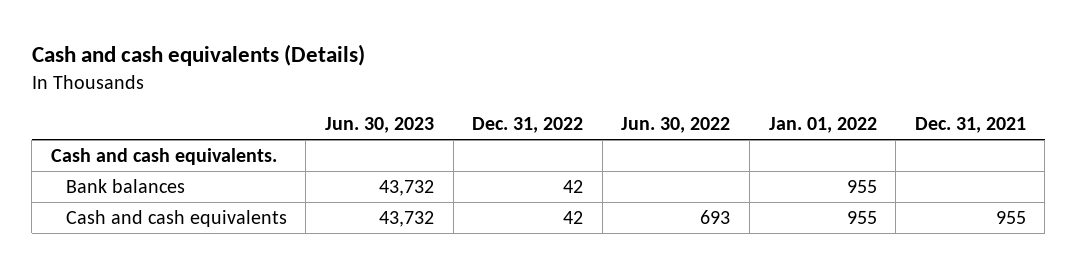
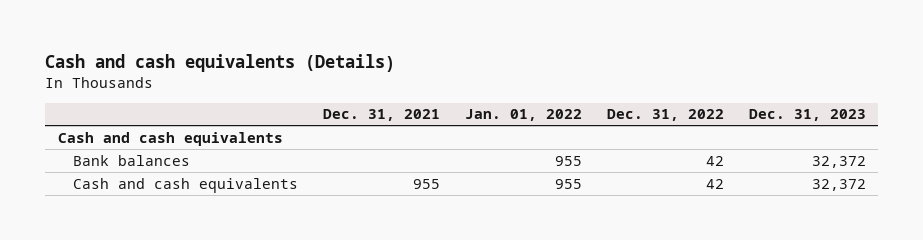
[325,117,435,134] Jun. 30, 2023 -> none
[621,117,731,134] Jun. 30, 2022 -> none
none -> [748,109,866,122] Dec. 31, 2023
[50,147,277,165] Cash and cash equivalents. -> [57,131,283,146] Cash and cash equivalents

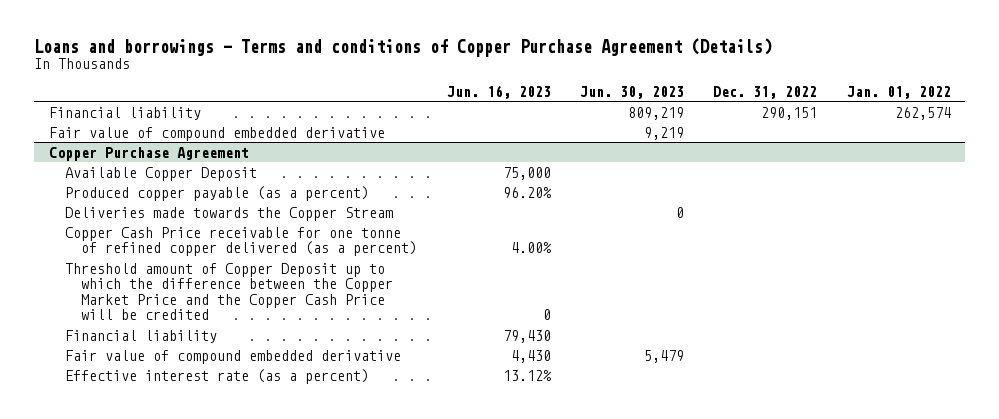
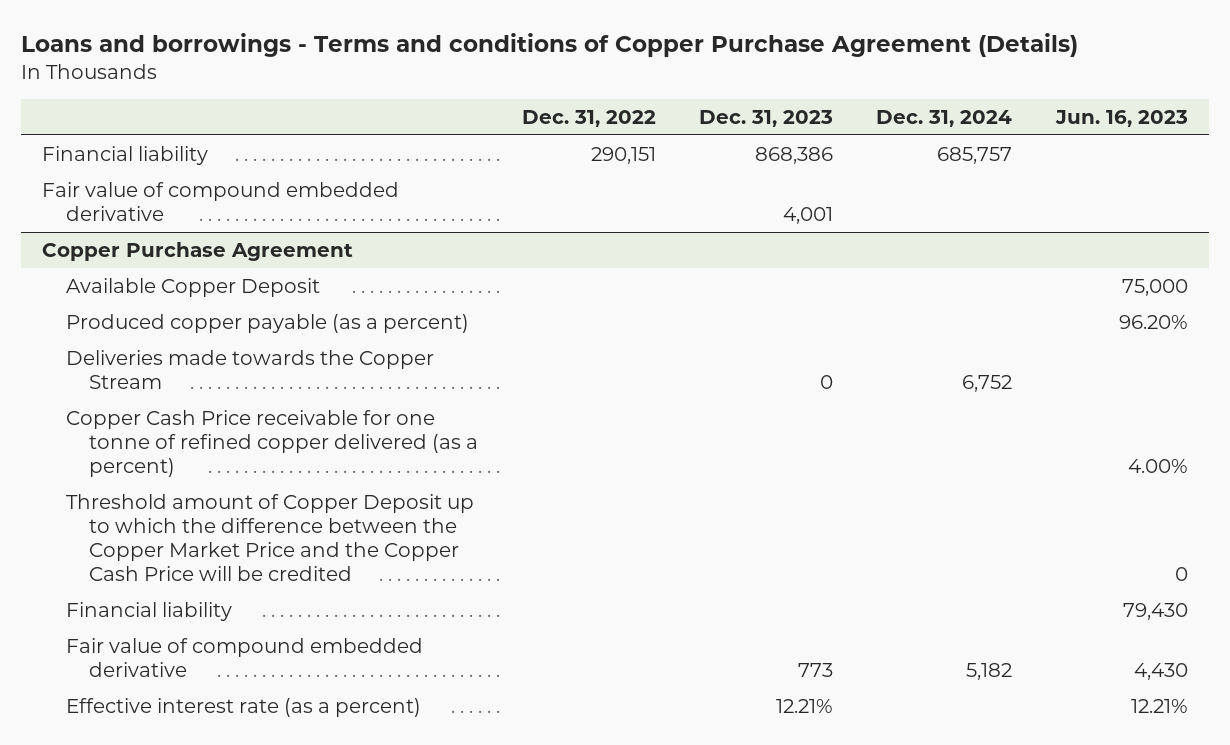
[579,85,684,99] Jun. 30, 2023 -> none
[846,85,951,99] Jan. 01, 2022 -> none
none -> [699,109,834,127] Dec. 31, 2023
none -> [876,109,1013,127] Dec. 31, 2024
[502,369,552,381] 13.12% -> [1130,698,1188,713] 12.21%

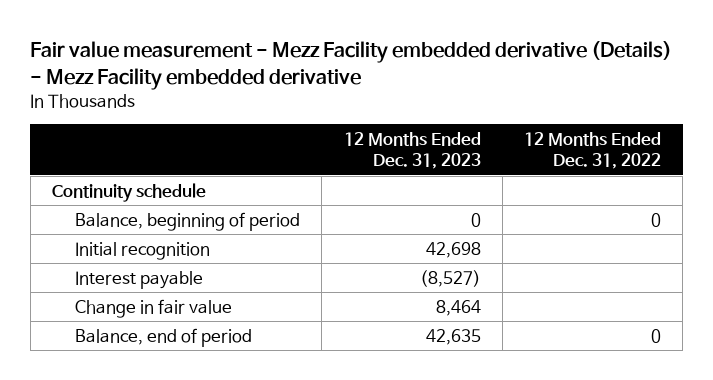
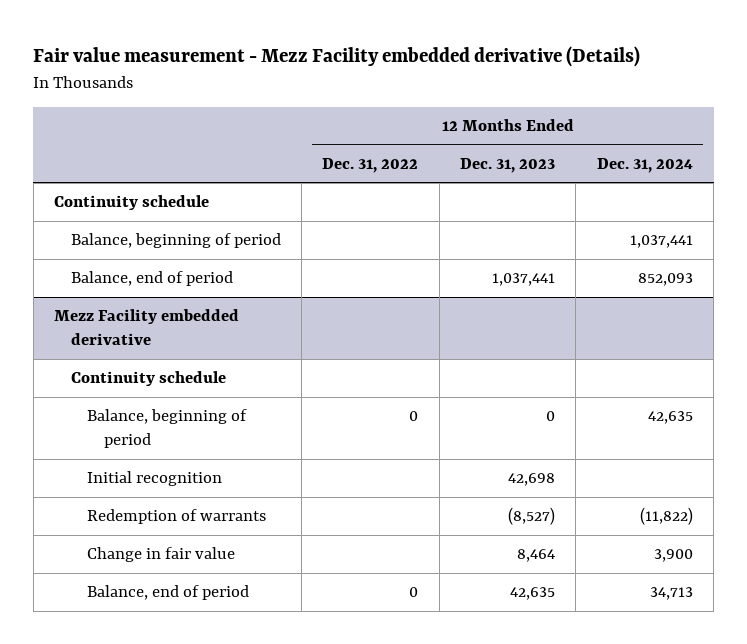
[30,40,673,90] Fair value measurement - Mezz Facility embedded derivative (Details) - Mezz Facility embedded derivative -> [33,46,641,68] Fair value measurement - Mezz Facility embedded derivative (Details)
none -> [596,157,693,173] Dec. 31, 2024
none -> [70,233,281,249] Balance, beginning of period
none -> [70,271,233,287] Balance, end of period
none -> [53,309,239,346] Mezz Facility embedded derivative
none -> [70,371,226,387] Continuity schedule
[75,270,204,289] Interest payable -> [87,509,267,525] Redemption of warrants

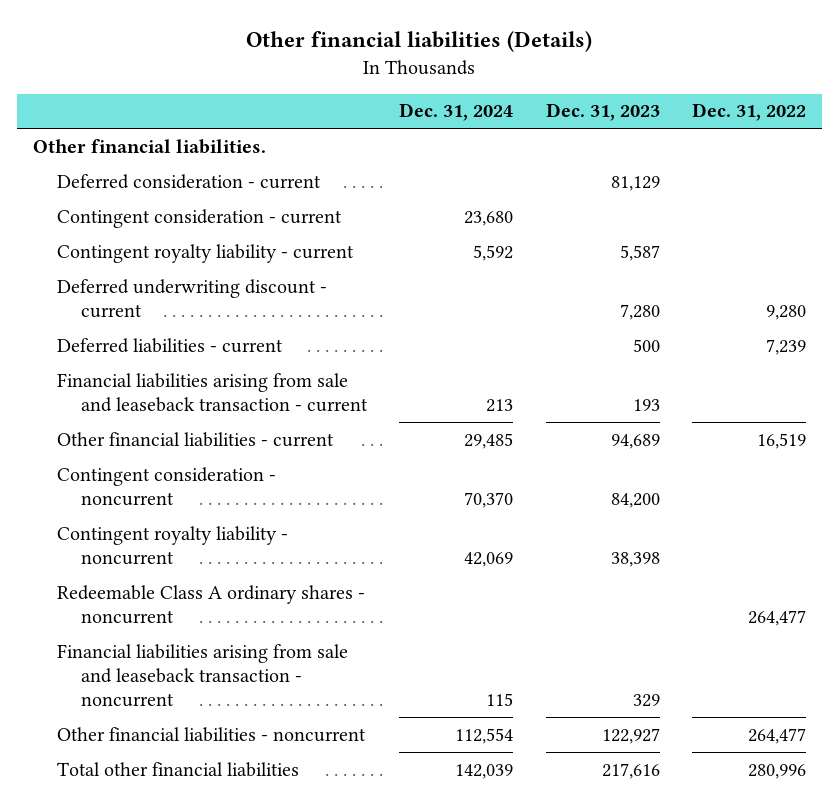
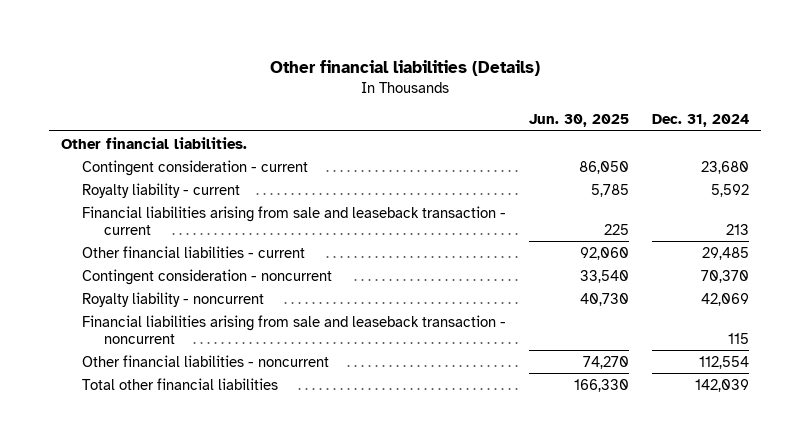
[545,103,660,122] Dec. 31, 2023 -> none
[691,103,806,122] Dec. 31, 2022 -> none
none -> [529,114,630,128] Jun. 30, 2025
[56,173,321,189] Deferred consideration - current -> none
[56,278,327,319] Deferred underwriting discount - current -> none
[56,337,283,353] Deferred liabilities - current -> none
[56,243,354,263] Contingent royalty liability - current -> [82,182,241,198] Royalty liability - current
[56,584,365,625] Redeemable Class A ordinary shares - noncurrent -> none
[56,525,288,566] Contingent royalty liability - noncurrent -> [82,291,265,307] Royalty liability - noncurrent

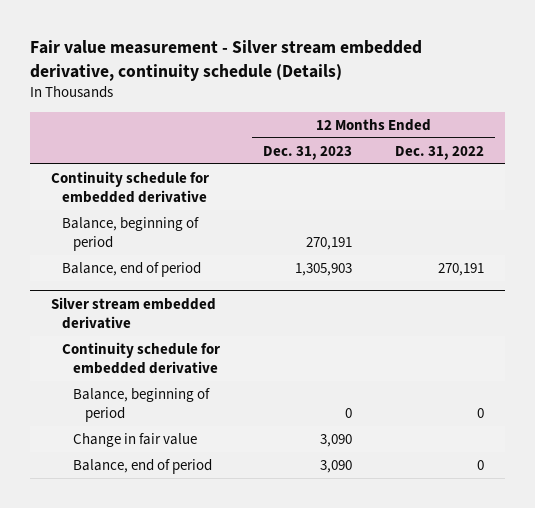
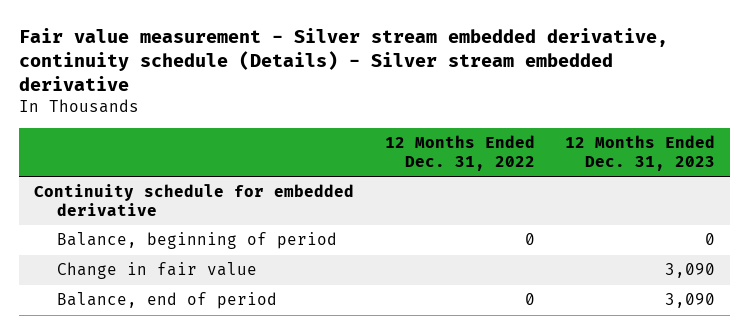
[29,40,422,81] Fair value measurement - Silver stream embedded derivative, continuity schedule (Details) -> [19,28,669,92] Fair value measurement - Silver stream embedded derivative, continuity schedule (Details) - Silver stream embedded derivative
[62,216,200,252] Balance, beginning of period -> none
[62,261,202,277] Balance, end of period -> none
[51,296,217,329] Silver stream embedded derivative -> none
[62,341,221,375] Continuity schedule for embedded derivative -> none

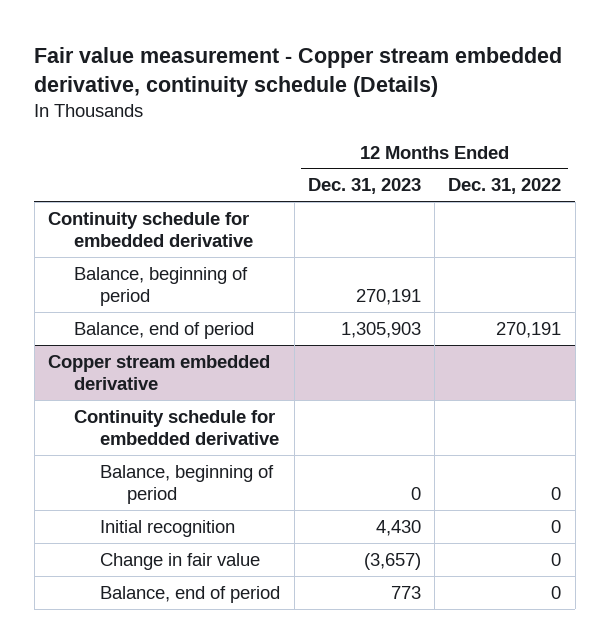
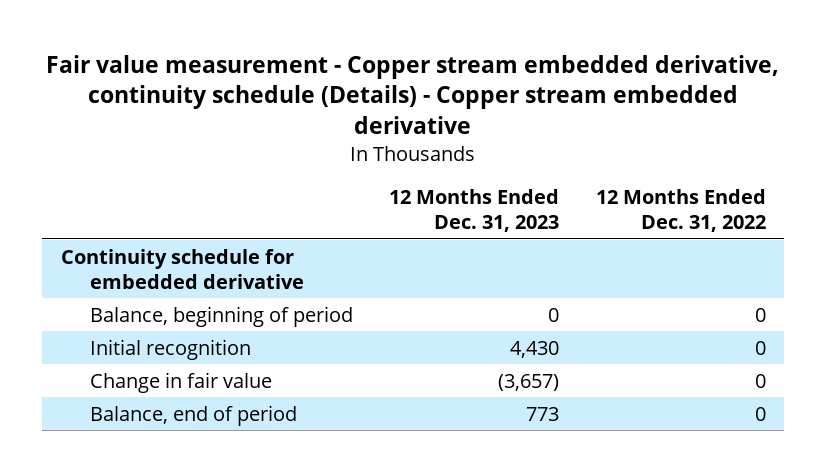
[34,47,563,97] Fair value measurement - Copper stream embedded derivative, continuity schedule (Details) -> [46,54,780,135] Fair value measurement - Copper stream embedded derivative, continuity schedule (Details) - Copper stream embedded derivative
[74,266,249,307] Balance, beginning of period -> none
[74,321,255,339] Balance, end of period -> none
[47,354,270,391] Copper stream embedded derivative -> none
[74,409,280,446] Continuity schedule for embedded derivative -> none

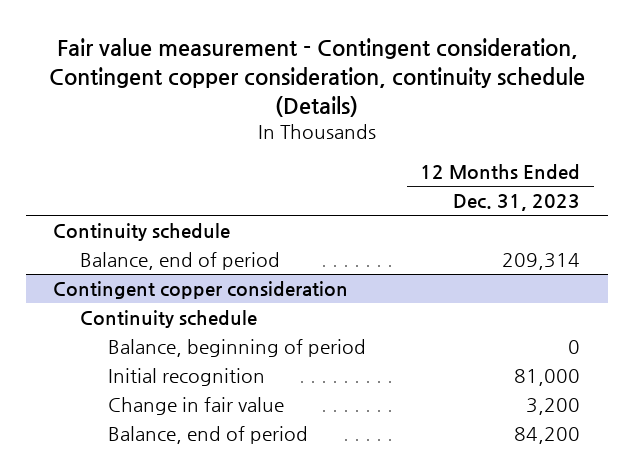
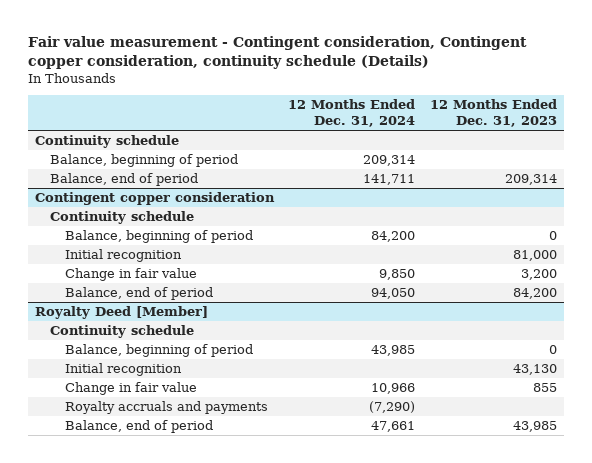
none -> [288,99,416,128] 12 Months Ended Dec. 31, 2024
none -> [50,154,239,168] Balance, beginning of period
none -> [35,306,209,320] Royalty Deed [Member]
none -> [50,325,195,339] Continuity schedule
none -> [65,344,254,358] Balance, beginning of period
none -> [65,363,183,377] Initial recognition
none -> [65,382,198,396] Change in fair value
none -> [65,401,269,415] Royalty accruals and payments
none -> [65,420,214,434] Balance, end of period

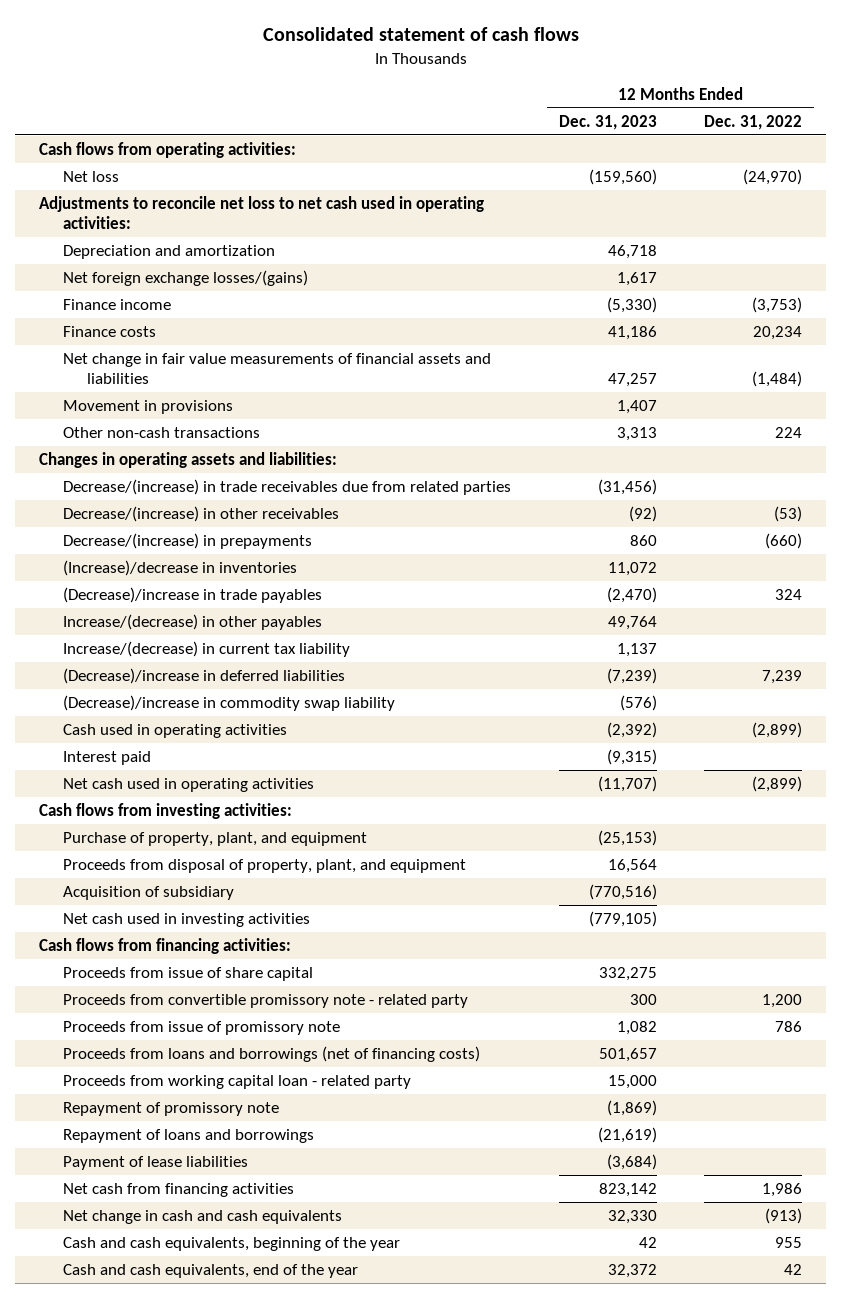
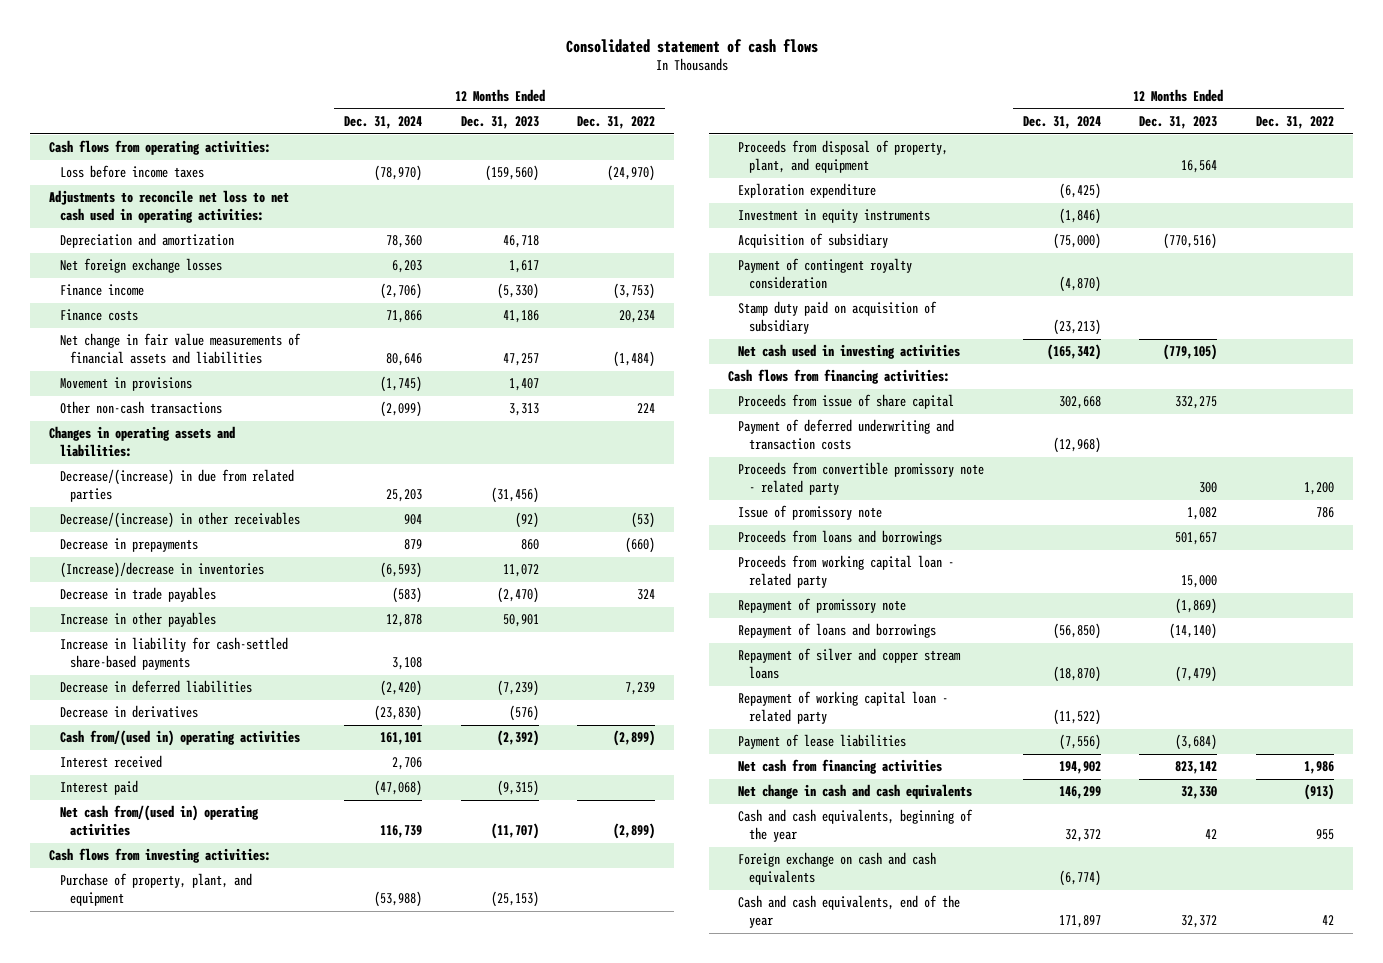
none -> [344,116,423,130] Dec. 31, 2024
[62,170,119,182] Net loss -> [59,165,204,179] Loss before income taxes
[62,269,308,286] Net foreign exchange losses/(gains) -> [59,258,222,274] Net foreign exchange losses
[62,478,511,495] Decrease/(increase) in trade receivables due from related parties -> [59,469,294,503] Decrease/(increase) in due from related parties
[62,532,312,549] Decrease/(increase) in prepayments -> [59,538,198,553] Decrease in prepayments
[62,640,350,657] Increase/(decrease) in current tax liability -> none
[62,586,322,603] (Decrease)/increase in trade payables -> [59,587,216,603] Decrease in trade payables
[62,613,322,630] Increase/(decrease) in other payables -> [59,612,216,628] Increase in other payables
[607,615,657,630] 49,764 -> [502,614,539,628] 50,901
none -> [59,637,288,671] Increase in liability for cash-settled share-based payments
[62,667,345,684] (Decrease)/increase in deferred liabilities -> [59,680,252,694] Decrease in deferred liabilities
[62,694,395,711] (Decrease)/increase in commodity swap liability -> [59,705,198,719] Decrease in derivatives
[62,723,287,738] Cash used in operating activities -> [59,730,300,747] Cash from/(used in) operating activities
none -> [59,755,162,769] Interest received
[62,777,314,792] Net cash used in operating activities -> [59,805,259,837] Net cash from/(used in) operating activities
none -> [738,183,877,199] Exploration expenditure
none -> [738,209,931,224] Investment in equity instruments
none -> [738,258,913,290] Payment of contingent royalty consideration
none -> [738,301,938,335] Stamp duty paid on acquisition of subsidiary
none -> [738,419,955,451] Payment of deferred underwriting and transaction costs
[62,1020,340,1035] Proceeds from issue of promissory note -> [738,505,883,521] Issue of promissory note
[62,1045,480,1062] Proceeds from loans and borrowings (net of financing costs) -> [738,530,943,546] Proceeds from loans and borrowings
[597,1126,657,1143] (21,619) -> [1169,623,1218,640] (14,140)
none -> [738,648,962,680] Repayment of silver and copper stream loans
none -> [738,691,949,725] Repayment of working capital loan - related party
none -> [738,852,937,886] Foreign exchange on cash and cash equivalents

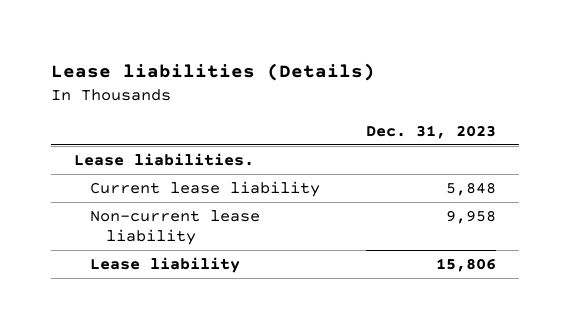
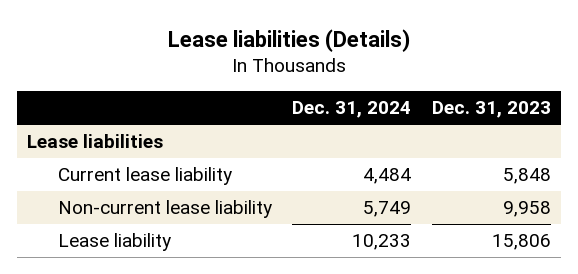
none -> [292,101,412,119] Dec. 31, 2024
[74,153,255,167] Lease liabilities. -> [27,134,164,149] Lease liabilities

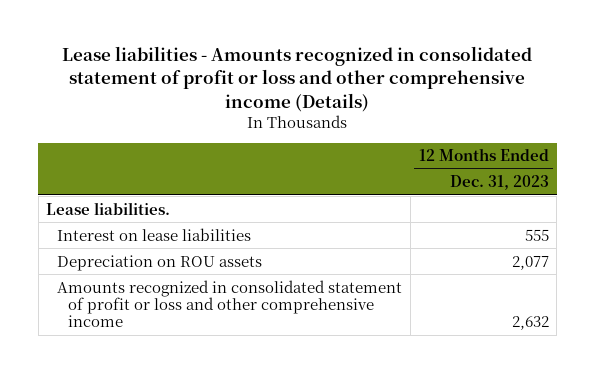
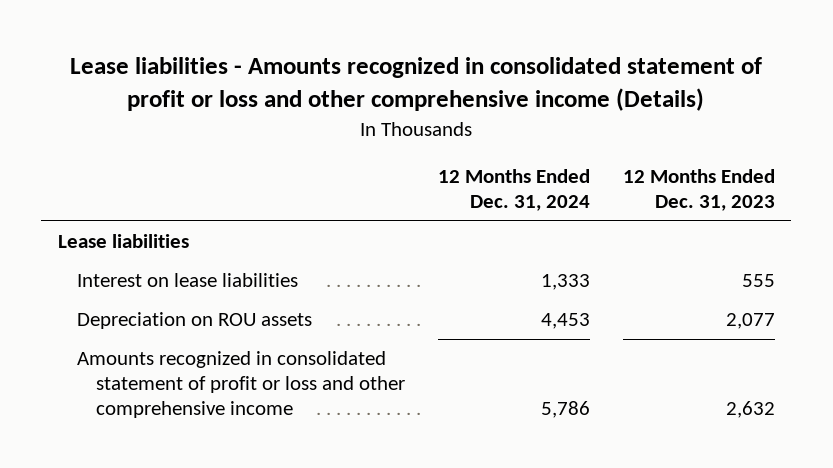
none -> [437,169,590,212] 12 Months Ended Dec. 31, 2024
[46,201,171,215] Lease liabilities. -> [57,234,189,249] Lease liabilities

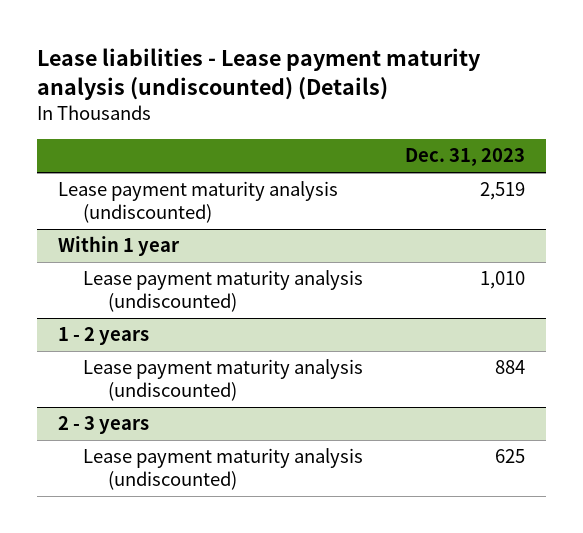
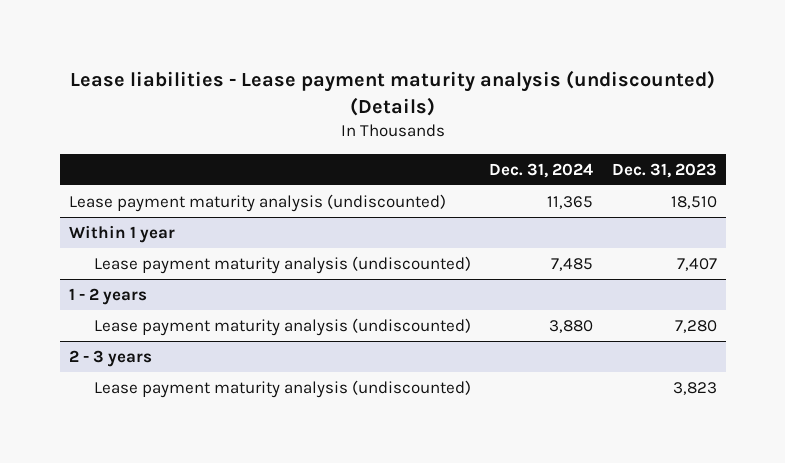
none -> [489,162,594,178] Dec. 31, 2024
[480,182,526,201] 2,519 -> [670,196,717,210] 18,510
[480,271,526,290] 1,010 -> [676,258,717,272] 7,407
[495,360,526,375] 884 -> [674,320,717,334] 7,280
[495,449,526,464] 625 -> [672,382,717,396] 3,823

